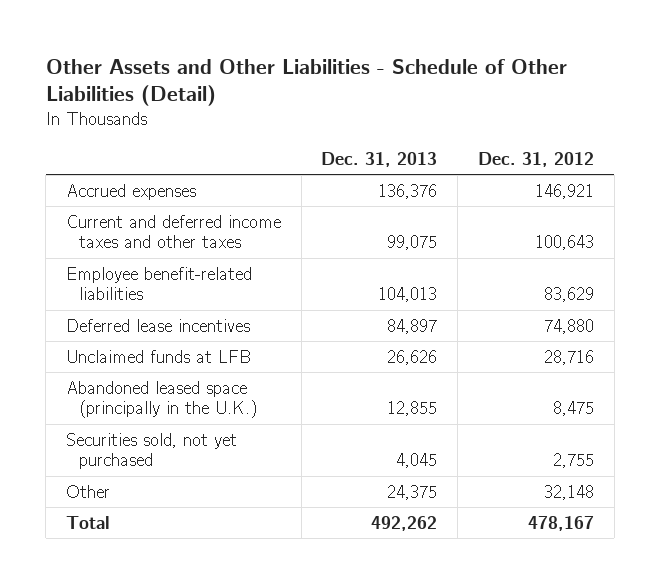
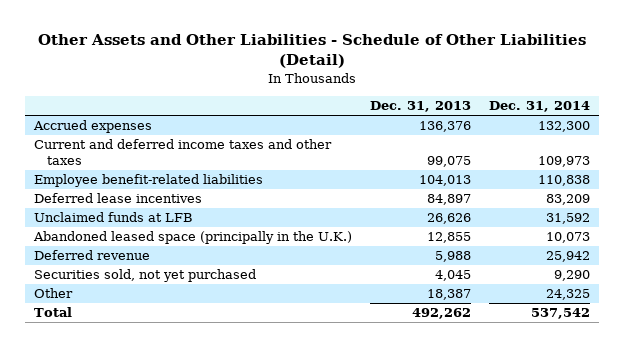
[477,151,594,167] Dec. 31, 2012 -> none
none -> [489,101,591,113] Dec. 31, 2014
none -> [33,250,150,261] Deferred revenue
[387,484,438,500] 24,375 -> [427,289,472,301] 18,387

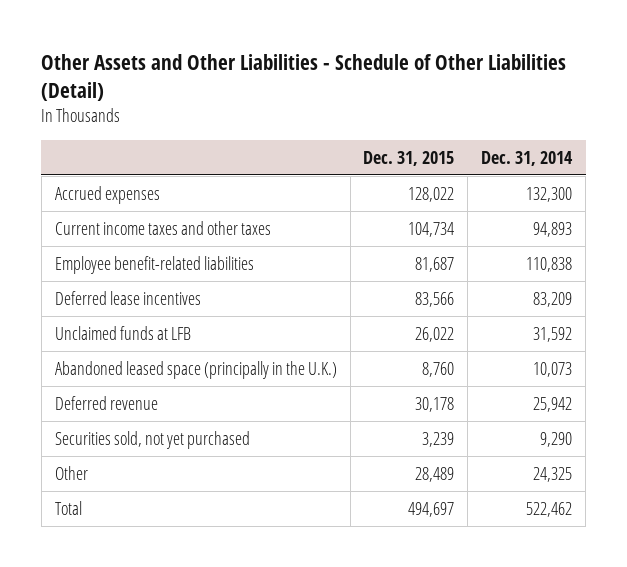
[370,101,472,113] Dec. 31, 2013 -> none
none -> [363,150,455,166] Dec. 31, 2015
[33,139,332,166] Current and deferred income taxes and other taxes -> [54,220,271,235] Current income taxes and other taxes
[538,156,591,168] 109,973 -> [533,221,573,237] 94,893
[531,308,591,320] 537,542 -> [526,501,573,517] 522,462

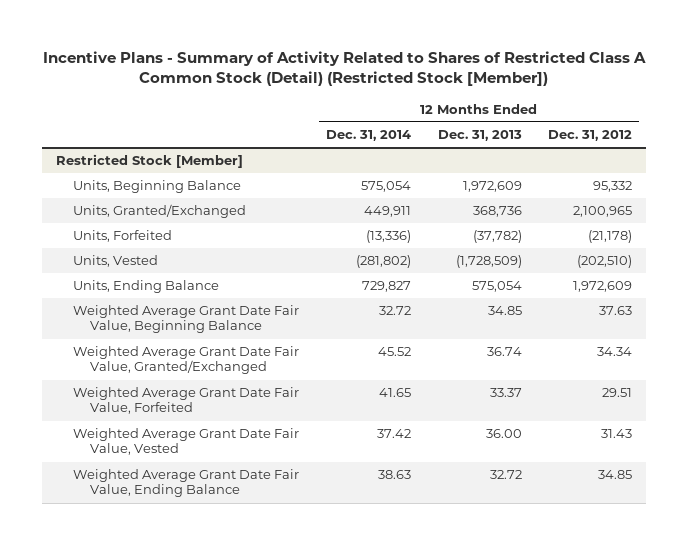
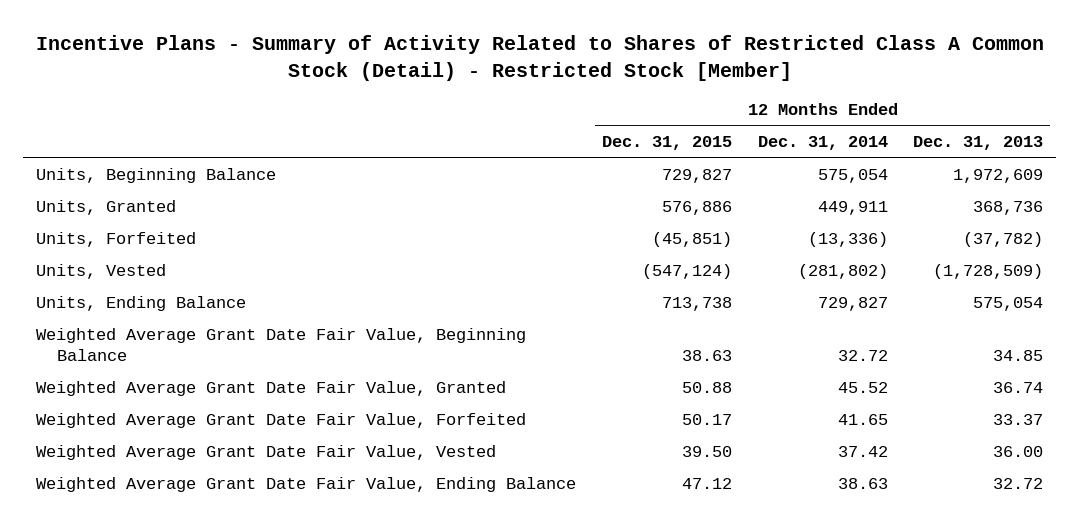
[43,50,647,87] Incentive Plans - Summary of Activity Related to Shares of Restricted Class A Common Stock (Detail) (Restricted Stock [Member]) -> [35,34,1044,81] Incentive Plans - Summary of Activity Related to Shares of Restricted Class A Common Stock (Detail) - Restricted Stock [Member]
[548,130,633,142] Dec. 31, 2012 -> none
none -> [601,136,732,151] Dec. 31, 2015
[55,154,243,169] Restricted Stock [Member] -> none
[73,204,247,219] Units, Granted/Exchanged -> [36,199,177,215] Units, Granted
[73,346,300,375] Weighted Average Grant Date Fair Value, Granted/Exchanged -> [36,380,507,396] Weighted Average Grant Date Fair Value, Granted

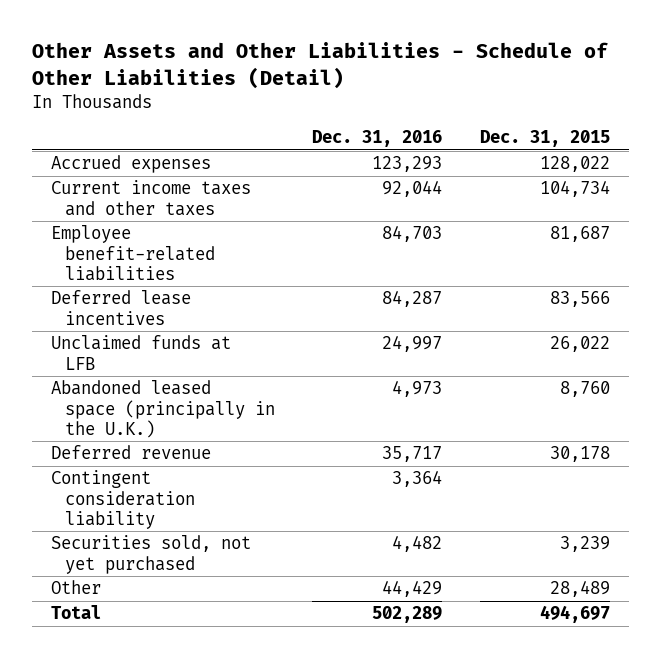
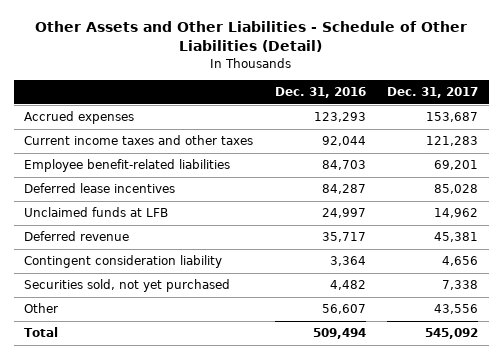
[479,129,610,147] Dec. 31, 2015 -> none
none -> [387,87,479,99] Dec. 31, 2017
[50,380,276,438] Abandoned leased space (principally in the U.K.) -> none
[382,580,443,598] 44,429 -> [321,304,366,315] 56,607
[372,606,443,624] 502,289 -> [312,328,366,340] 509,494

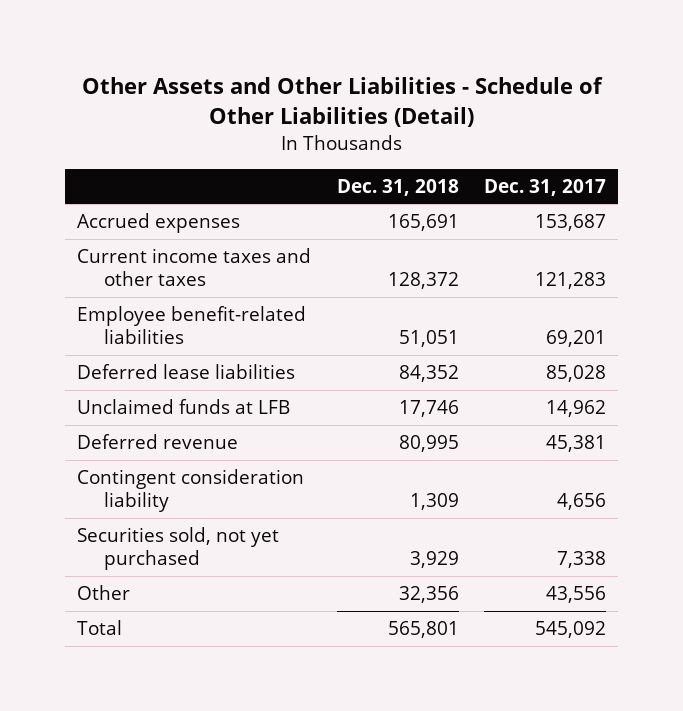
[274,87,366,99] Dec. 31, 2016 -> none
none -> [336,178,459,196] Dec. 31, 2018
[24,183,176,194] Deferred lease incentives -> [77,364,296,380] Deferred lease liabilities

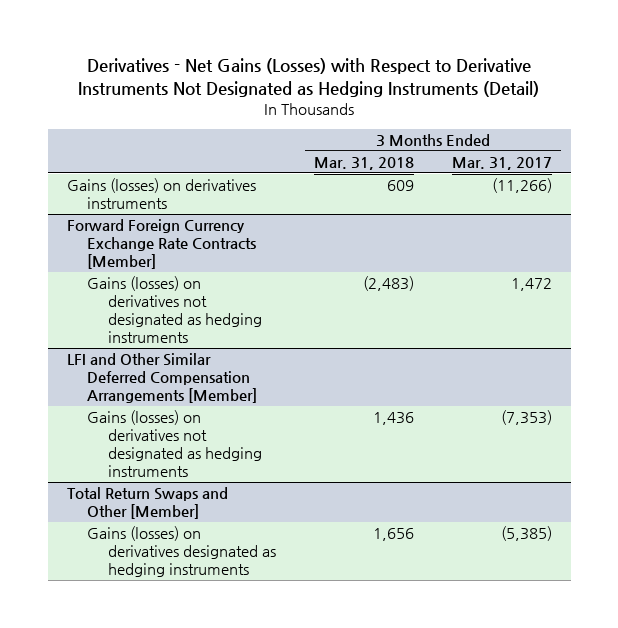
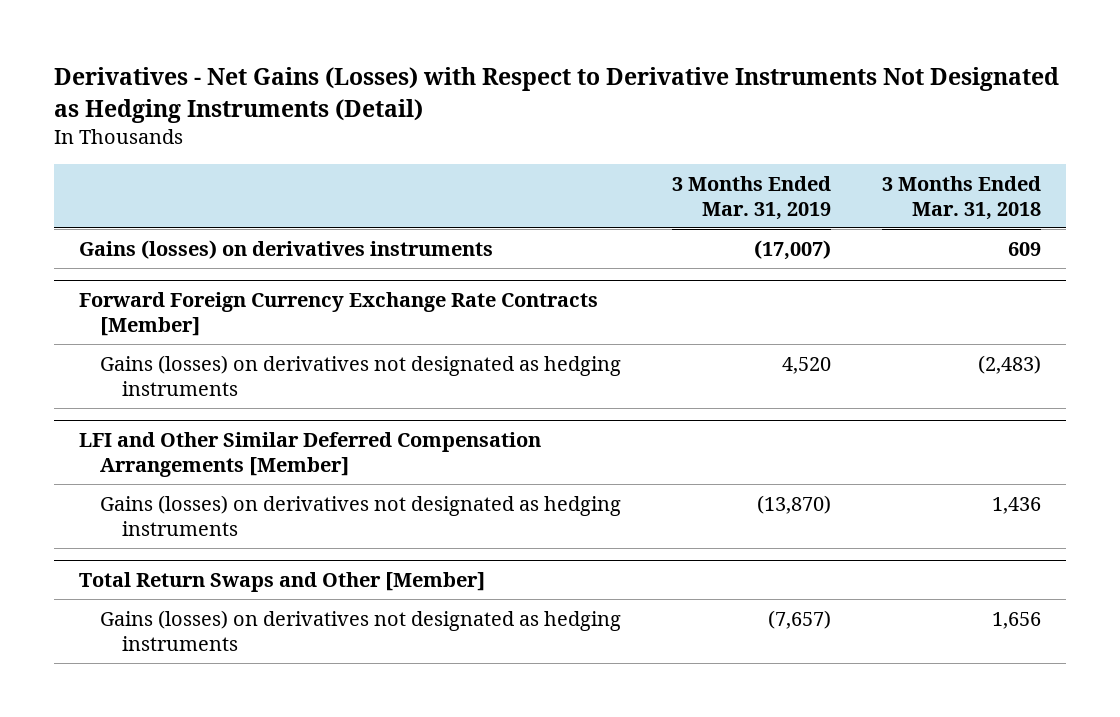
[451,156,552,170] Mar. 31, 2017 -> none
none -> [672,175,832,220] 3 Months Ended Mar. 31, 2019
[87,526,277,578] Gains (losses) on derivatives designated as hedging instruments -> [100,609,622,651] Gains (losses) on derivatives not designated as hedging instruments

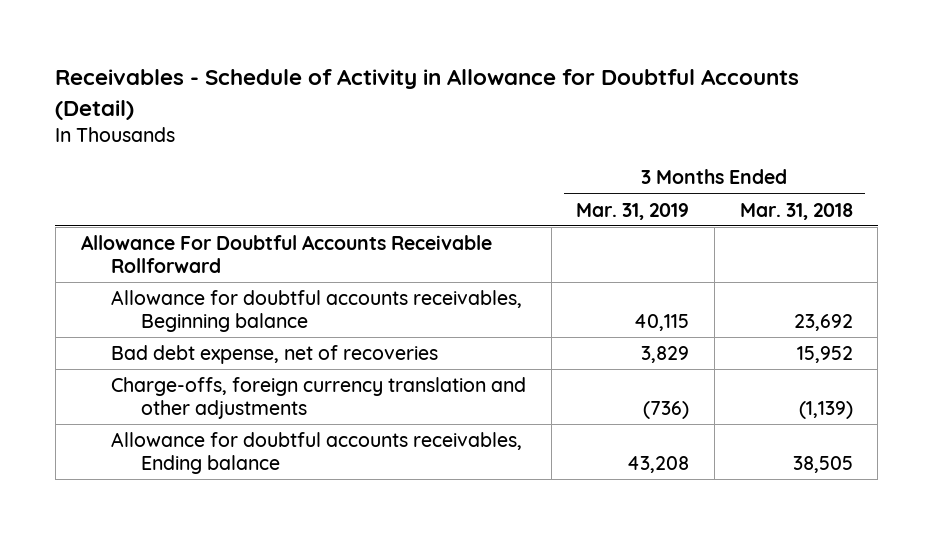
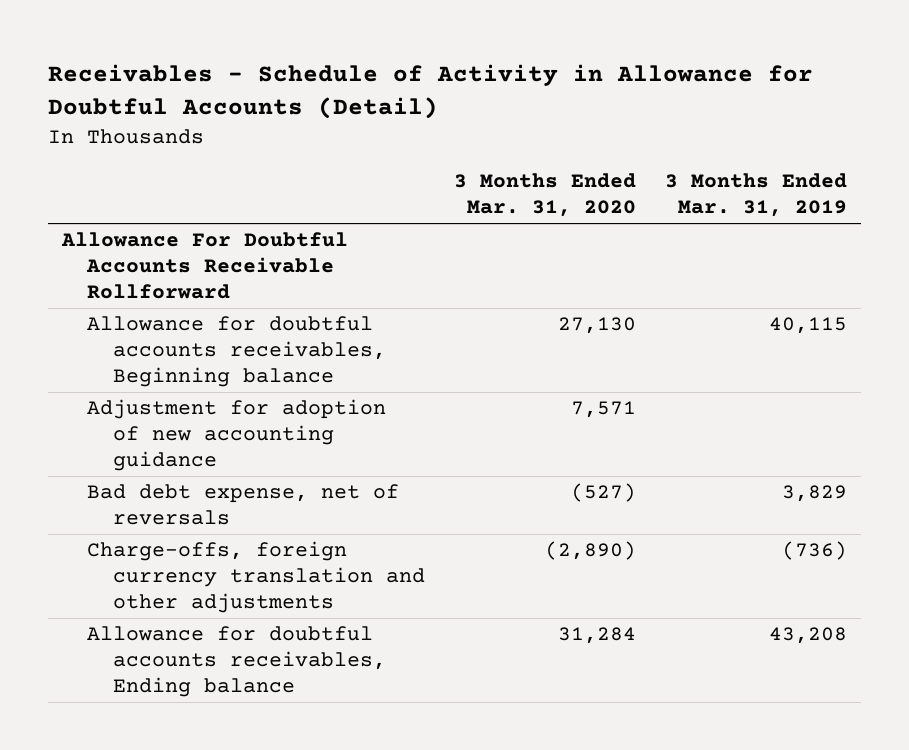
[739,202,853,220] Mar. 31, 2018 -> none
none -> [453,173,636,218] 3 Months Ended Mar. 31, 2020
none -> [87,399,387,472] Adjustment for adoption of new accounting guidance
[110,345,438,365] Bad debt expense, net of recoveries -> [87,484,400,526] Bad debt expense, net of reversals

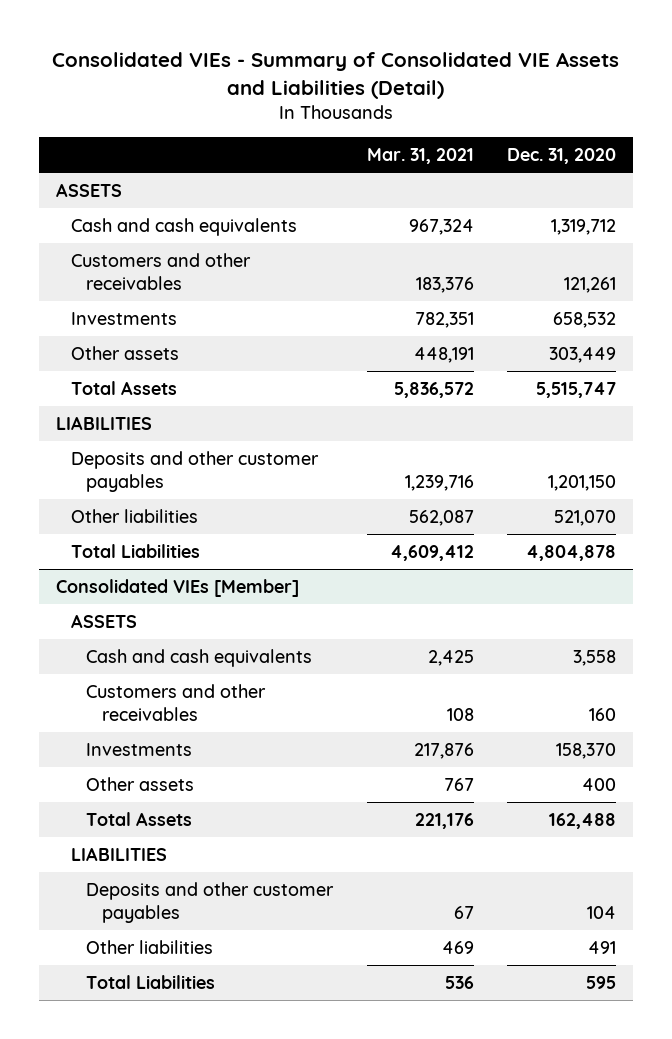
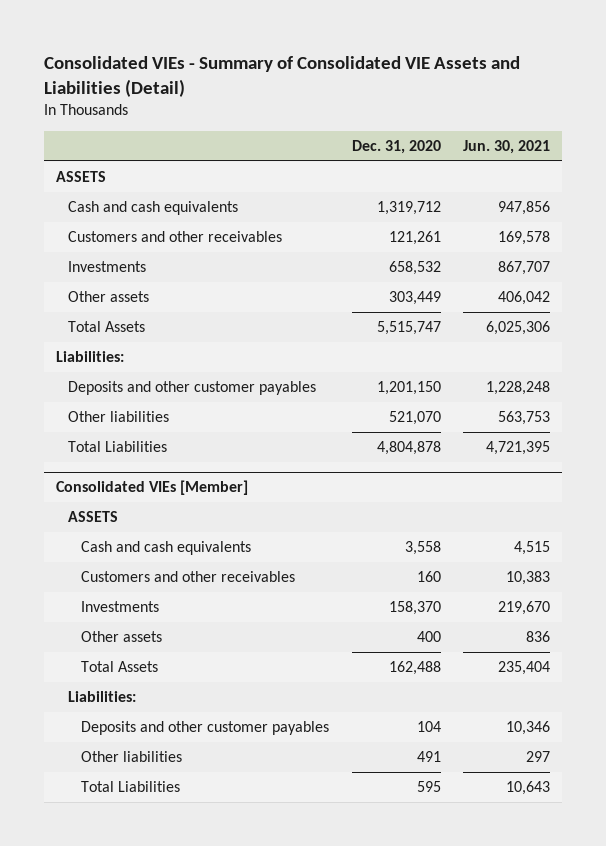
[366,148,474,165] Mar. 31, 2021 -> none
none -> [463,140,551,155] Jun. 30, 2021
[55,416,152,431] LIABILITIES -> [55,351,124,363] Liabilities:
[70,847,167,862] LIABILITIES -> [68,691,137,703] Liabilities:

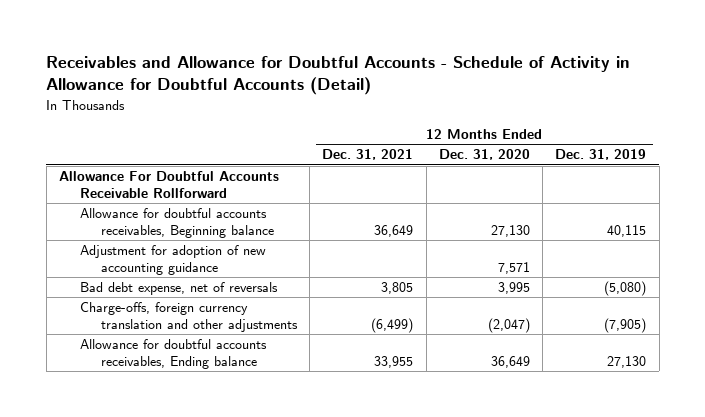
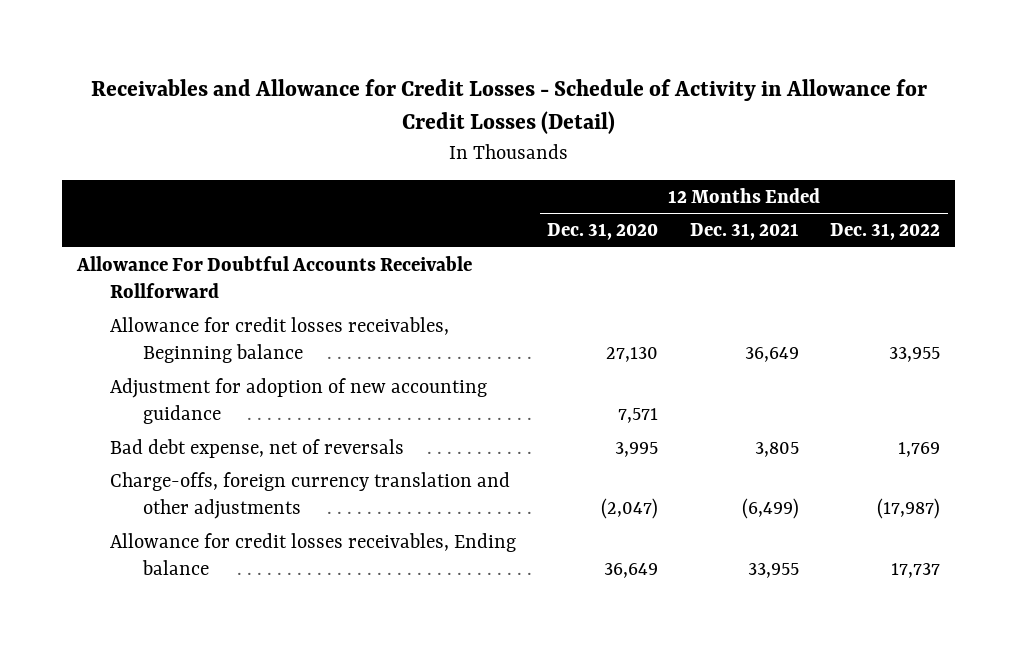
[46,56,631,96] Receivables and Allowance for Doubtful Accounts - Schedule of Activity in Allowance for Doubtful Accounts (Detail) -> [90,78,927,135] Receivables and Allowance for Credit Losses - Schedule of Activity in Allowance for Credit Losses (Detail)
[555,149,647,161] Dec. 31, 2019 -> none
none -> [829,223,940,241] Dec. 31, 2022
[79,208,274,238] Allowance for doubtful accounts receivables, Beginning balance -> [110,316,450,364] Allowance for credit losses receivables, Beginning balance
[79,339,267,369] Allowance for doubtful accounts receivables, Ending balance -> [110,532,517,576] Allowance for credit losses receivables, Ending balance

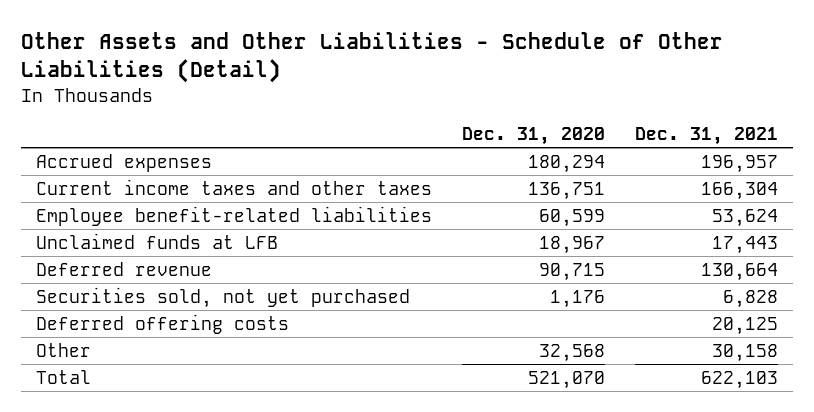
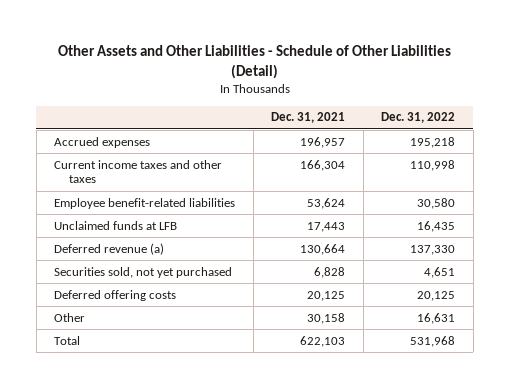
[462,126,606,145] Dec. 31, 2020 -> none
none -> [381,112,456,124] Dec. 31, 2022
[36,261,213,276] Deferred revenue -> [54,242,165,255] Deferred revenue (a)

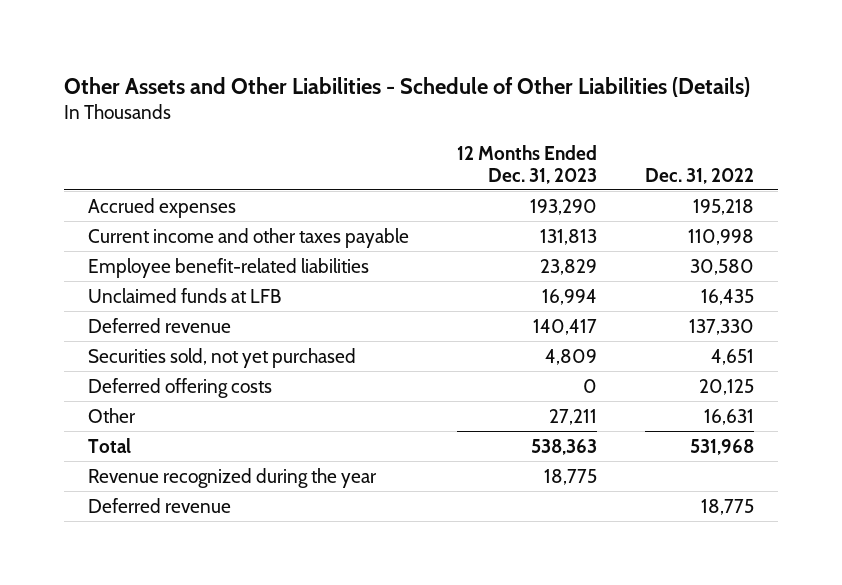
[57,44,451,79] Other Assets and Other Liabilities - Schedule of Other Liabilities (Detail) -> [64,76,751,97] Other Assets and Other Liabilities - Schedule of Other Liabilities (Details)
[271,112,346,124] Dec. 31, 2021 -> none
none -> [456,144,597,184] 12 Months Ended Dec. 31, 2023
[54,159,223,184] Current income taxes and other taxes -> [88,227,410,248] Current income and other taxes payable
[54,242,165,255] Deferred revenue (a) -> [88,317,232,333] Deferred revenue
none -> [88,467,378,488] Revenue recognized during the year
none -> [88,497,232,513] Deferred revenue

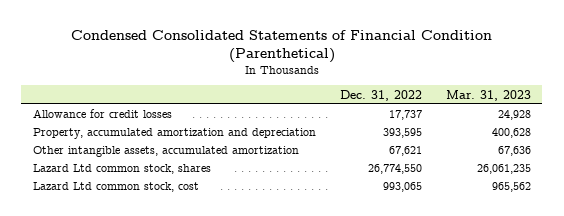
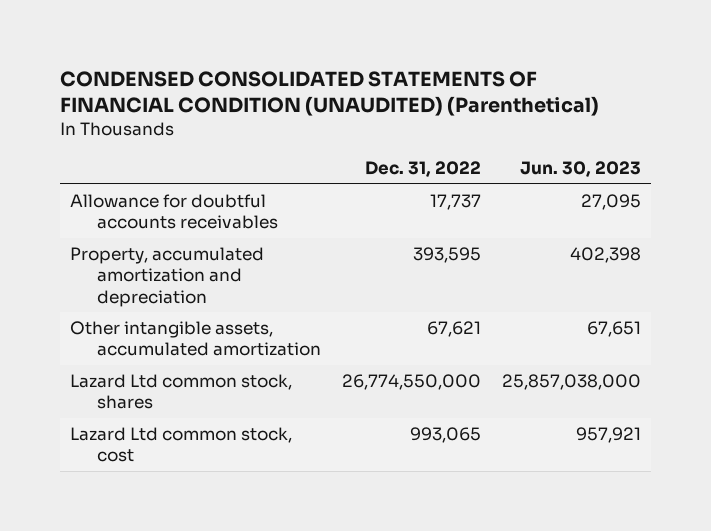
[70,29,492,63] Condensed Consolidated Statements of Financial Condition (Parenthetical) -> [59,70,599,117] CONDENSED CONSOLIDATED STATEMENTS OF FINANCIAL CONDITION (UNAUDITED) (Parenthetical)
[445,89,531,101] Mar. 31, 2023 -> none
none -> [519,161,641,178] Jun. 30, 2023
[33,109,173,119] Allowance for credit losses -> [69,193,279,230] Allowance for doubtful accounts receivables
[367,164,422,175] 26,774,550 -> [341,373,481,390] 26,774,550,000

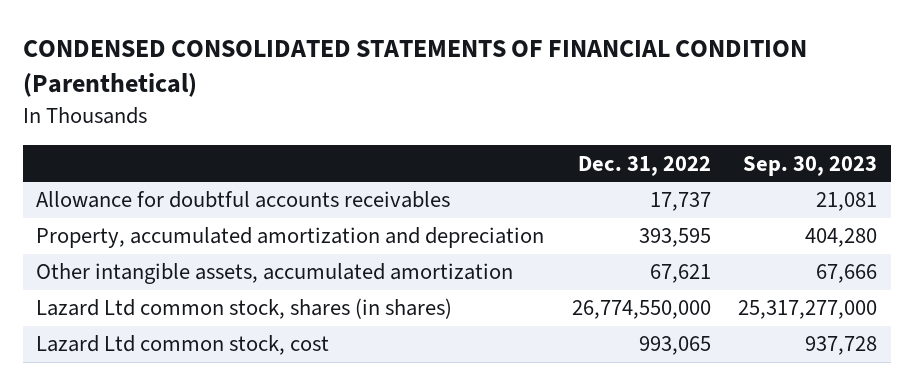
[59,70,599,117] CONDENSED CONSOLIDATED STATEMENTS OF FINANCIAL CONDITION (UNAUDITED) (Parenthetical) -> [22,40,807,98] CONDENSED CONSOLIDATED STATEMENTS OF FINANCIAL CONDITION (Parenthetical)
[519,161,641,178] Jun. 30, 2023 -> none
none -> [742,155,877,176] Sep. 30, 2023
[69,373,292,410] Lazard Ltd common stock, shares -> [36,298,453,320] Lazard Ltd common stock, shares (in shares)

